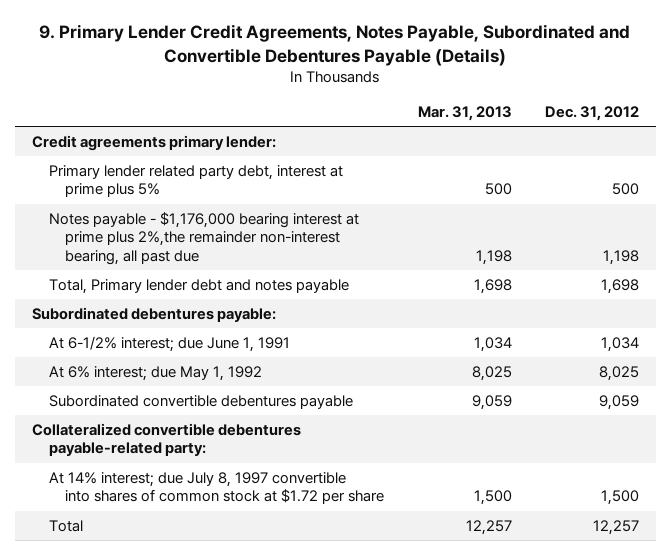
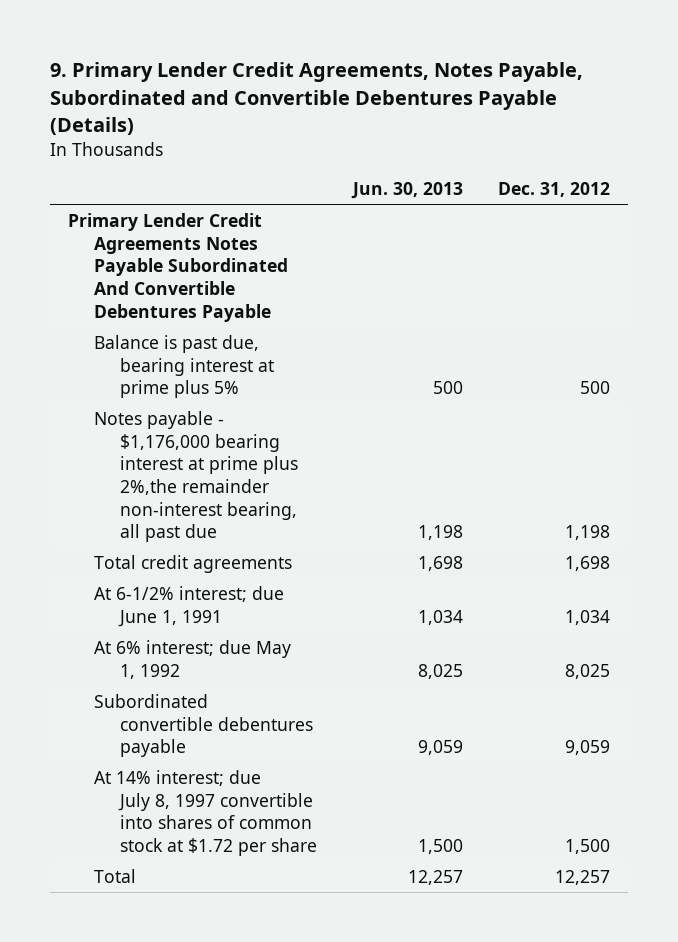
[417,106,512,122] Mar. 31, 2013 -> none
none -> [350,182,463,200] Jun. 30, 2013
[31,134,276,151] Credit agreements primary lender: -> none
[48,164,343,198] Primary lender related party debt, interest at prime plus 5% -> none
none -> [68,212,289,322] Primary Lender Credit Agreements Notes Payable Subordinated And Convertible Debentures Payable
none -> [94,334,275,399] Balance is past due, bearing interest at prime plus 5%
[31,306,276,322] Subordinated debentures payable: -> none
[48,278,349,294] Total, Primary lender debt and notes payable -> [94,554,293,573] Total credit agreements
[31,422,301,457] Collateralized convertible debentures payable-related party: -> none

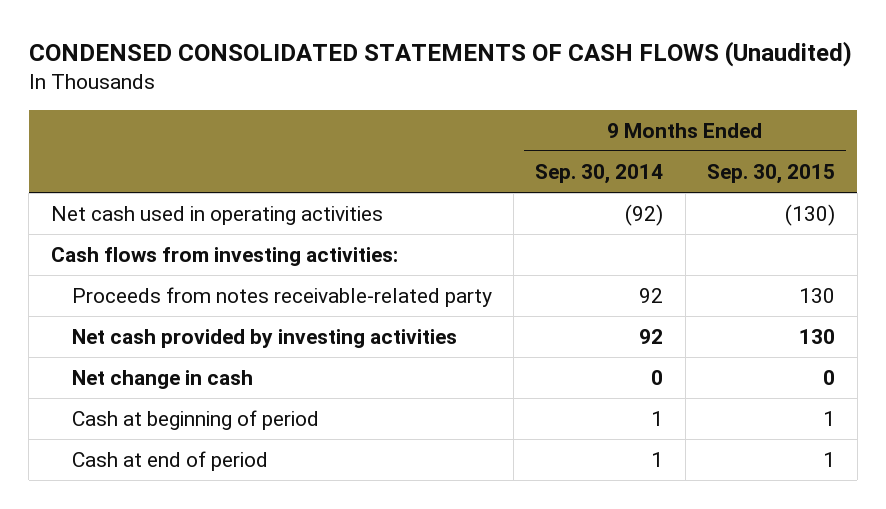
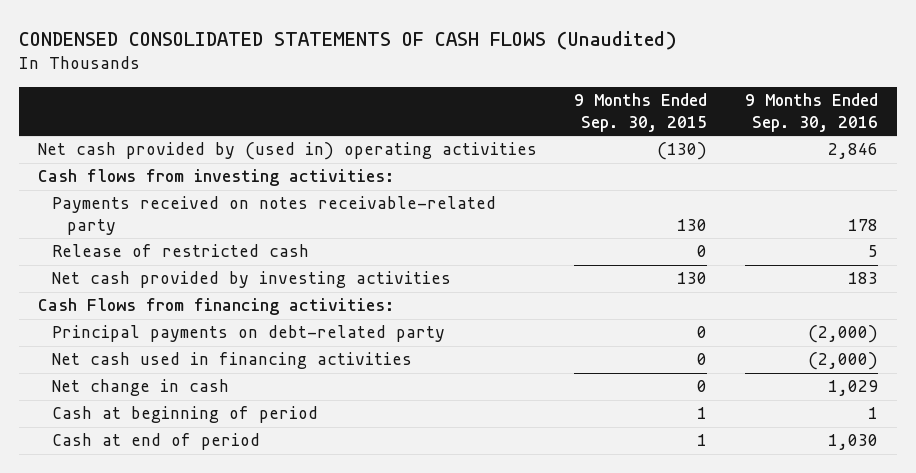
[535,163,664,184] Sep. 30, 2014 -> none
none -> [745,93,879,132] 9 Months Ended Sep. 30, 2016
[50,205,383,225] Net cash used in operating activities -> [37,142,537,161] Net cash provided by (used in) operating activities
[71,286,492,307] Proceeds from notes receivable-related party -> [52,196,497,235] Payments received on notes receivable-related party
none -> [52,244,310,258] Release of restricted cash
none -> [37,298,394,316] Cash Flows from financing activities:
none -> [52,325,446,343] Principal payments on debt-related party
none -> [52,352,413,370] Net cash used in financing activities

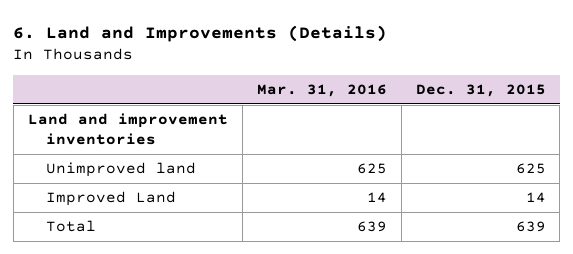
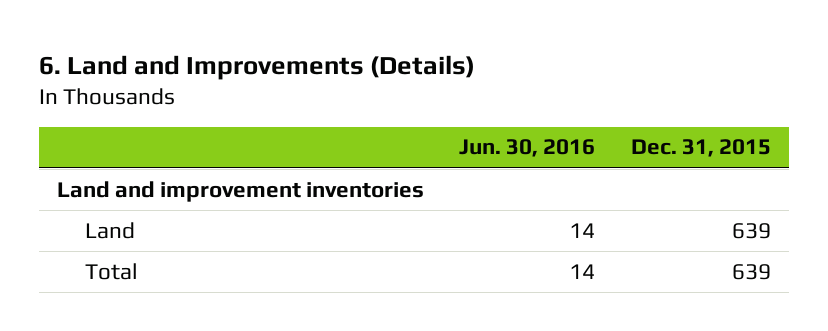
[256,84,387,98] Mar. 31, 2016 -> none
none -> [459,139,596,158] Jun. 30, 2016
[46,191,177,207] Improved Land -> none
[46,162,197,178] Unimproved land -> [85,221,136,239] Land
[515,163,546,175] 625 -> [732,222,772,239] 639

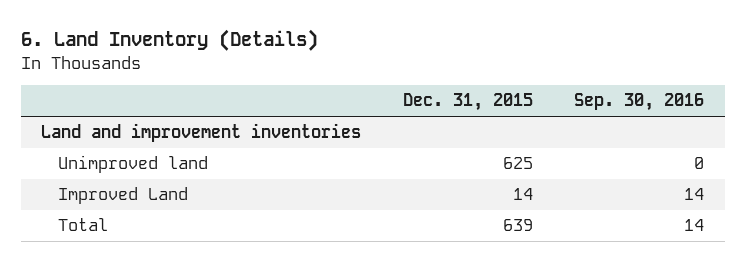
[39,54,476,80] 6. Land and Improvements (Details) -> [20,29,318,52] 6. Land Inventory (Details)
[459,139,596,158] Jun. 30, 2016 -> none
none -> [574,93,705,112] Sep. 30, 2016
[85,221,136,239] Land -> [58,155,209,174] Unimproved land
[732,222,772,239] 639 -> [502,157,533,170] 625
none -> [58,187,189,205] Improved Land

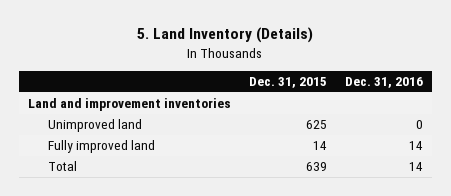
[20,29,318,52] 6. Land Inventory (Details) -> [137,27,314,44] 5. Land Inventory (Details)
[574,93,705,112] Sep. 30, 2016 -> none
none -> [345,77,424,89] Dec. 31, 2016
[58,187,189,205] Improved Land -> [47,140,155,154] Fully improved land

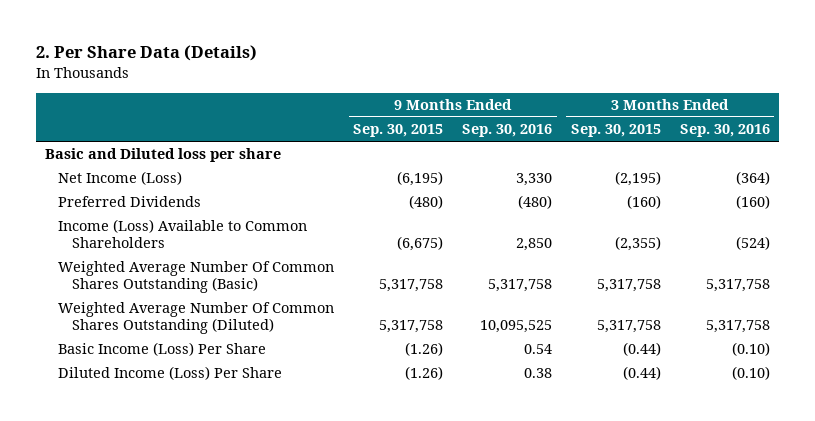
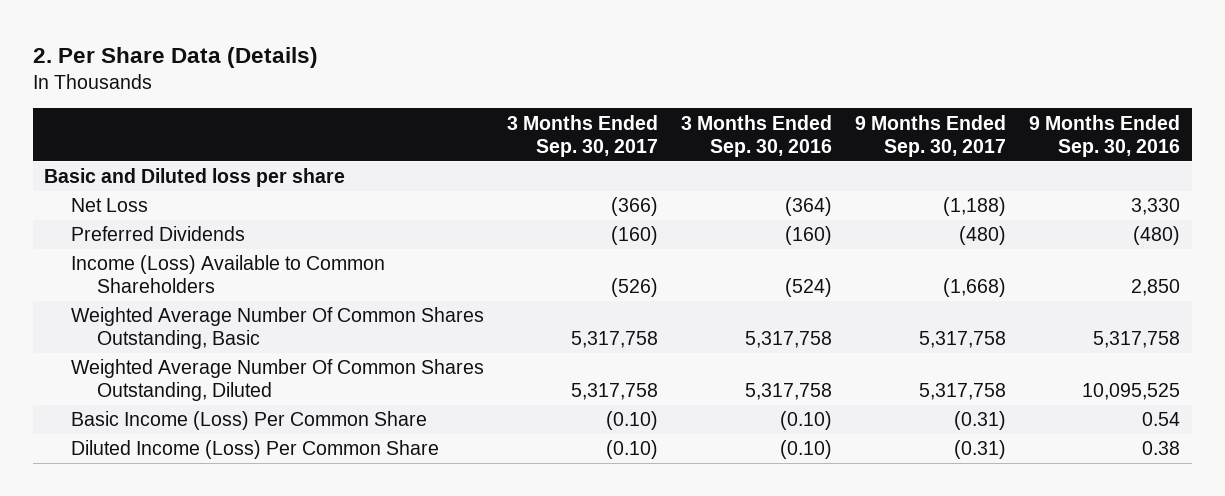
[353,124,444,138] Sep. 30, 2015 -> none
[570,124,661,138] Sep. 30, 2015 -> none
none -> [506,114,658,157] 3 Months Ended Sep. 30, 2017
none -> [855,114,1007,157] 9 Months Ended Sep. 30, 2017
[58,171,183,186] Net Income (Loss) -> [70,198,148,213] Net Loss
[58,261,335,294] Weighted Average Number Of Common Shares Outstanding (Basic) -> [70,307,484,350] Weighted Average Number Of Common Shares Outstanding, Basic
[58,302,335,335] Weighted Average Number Of Common Shares Outstanding (Diluted) -> [70,359,484,402] Weighted Average Number Of Common Shares Outstanding, Diluted
[58,342,267,357] Basic Income (Loss) Per Share -> [70,411,427,431] Basic Income (Loss) Per Common Share
[58,366,283,381] Diluted Income (Loss) Per Share -> [70,440,439,460] Diluted Income (Loss) Per Common Share

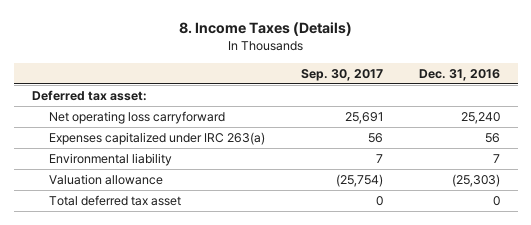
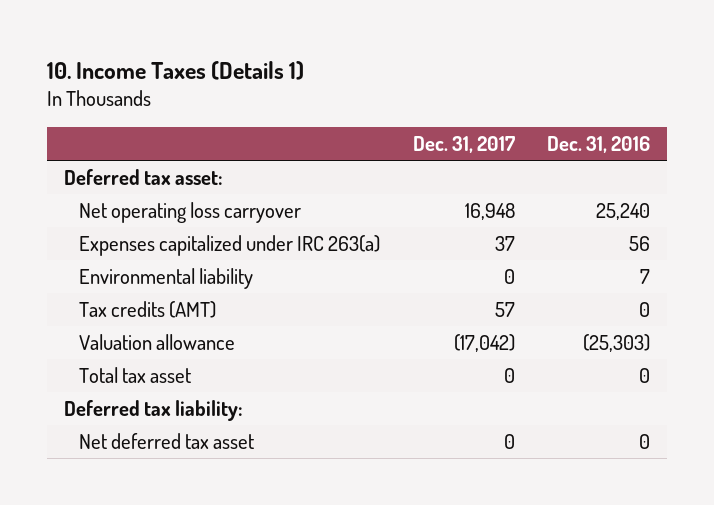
[178,22,352,37] 8. Income Taxes (Details) -> [47,60,305,80] 10. Income Taxes (Details 1)
[301,69,384,82] Sep. 30, 2017 -> none
none -> [412,136,515,154] Dec. 31, 2017
[49,110,226,124] Net operating loss carryforward -> [78,202,301,224] Net operating loss carryover
none -> [78,301,216,319] Tax credits (AMT)
none -> [78,367,191,384] Total tax asset
none -> [63,400,243,422] Deferred tax liability:
[49,194,182,206] Total deferred tax asset -> [78,433,254,450] Net deferred tax asset

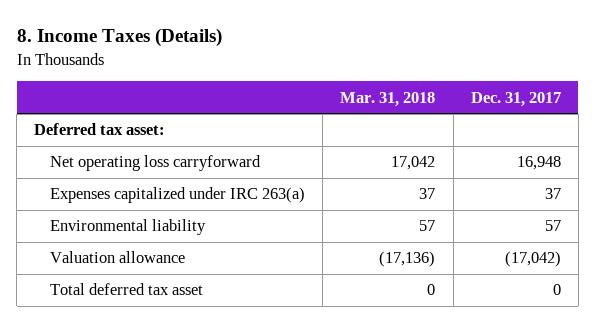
[47,60,305,80] 10. Income Taxes (Details 1) -> [16,28,222,48] 8. Income Taxes (Details)
[547,136,651,154] Dec. 31, 2016 -> none
none -> [340,91,436,107] Mar. 31, 2018
[78,202,301,224] Net operating loss carryover -> [50,155,262,172] Net operating loss carryforward
[78,301,216,319] Tax credits (AMT) -> none
[503,269,515,285] 0 -> [544,220,561,232] 57
[78,367,191,384] Total tax asset -> none
[63,400,243,422] Deferred tax liability: -> none
[78,433,254,450] Net deferred tax asset -> [50,283,204,296] Total deferred tax asset

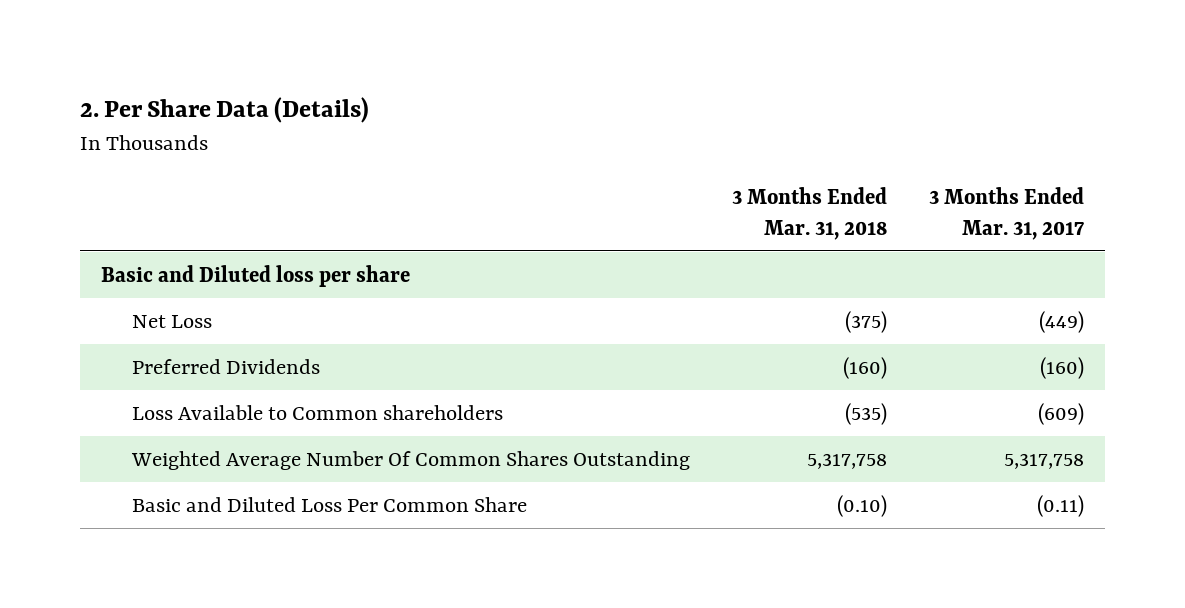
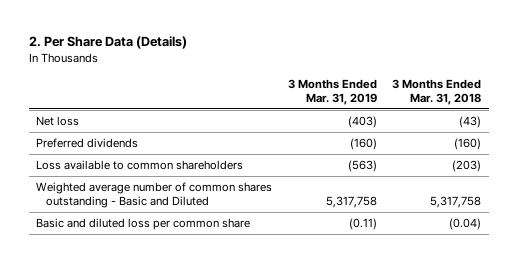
[928,186,1084,240] 3 Months Ended Mar. 31, 2017 -> none
none -> [287,78,377,106] 3 Months Ended Mar. 31, 2019
[101,264,411,287] Basic and Diluted loss per share -> none
[131,314,212,328] Net Loss -> [36,115,80,126] Net loss
[844,310,887,333] (375) -> [459,115,482,128] (43)
[131,358,320,374] Preferred Dividends -> [36,137,139,148] Preferred dividends
[131,404,503,420] Loss Available to Common shareholders -> [36,159,244,170] Loss available to common shareholders
[844,402,887,425] (535) -> [452,159,482,172] (203)
[130,450,690,470] Weighted Average Number Of Common Shares Outstanding -> [36,181,273,208] Weighted average number of common shares outstanding - Basic and Diluted
[131,496,527,512] Basic and Diluted Loss Per Common Share -> [36,217,251,230] Basic and diluted loss per common share
[836,494,887,517] (0.10) -> [449,217,482,230] (0.04)

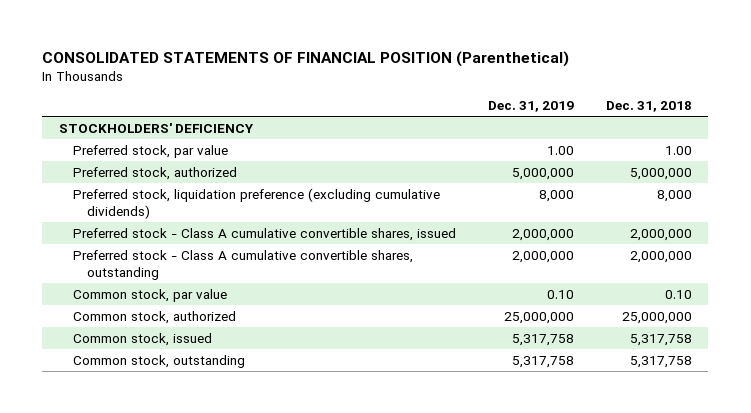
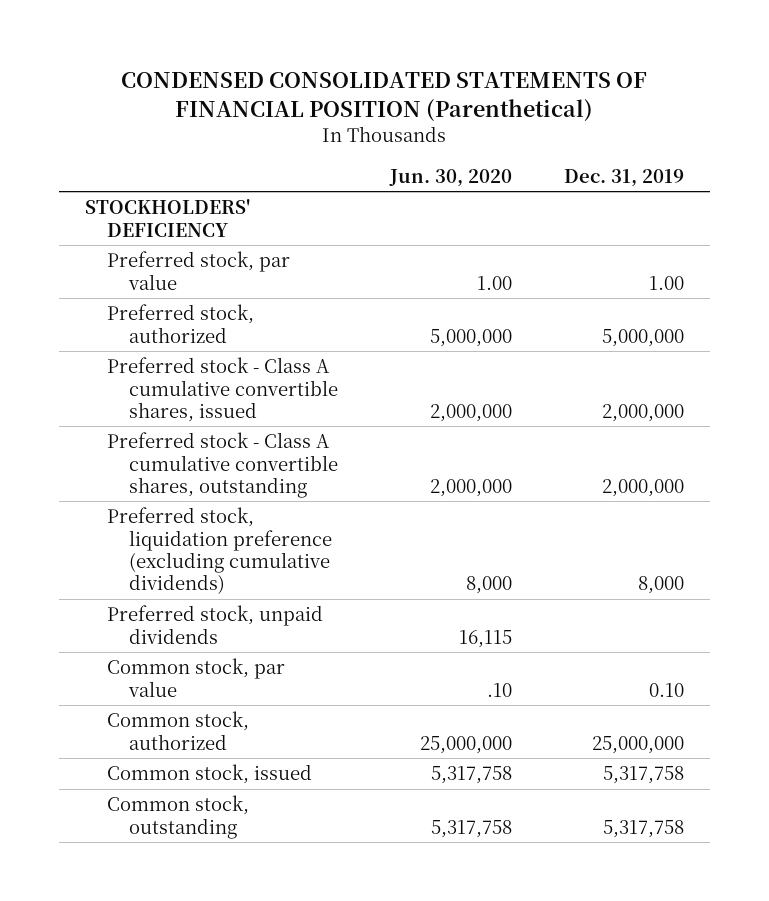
[42,51,570,68] CONSOLIDATED STATEMENTS OF FINANCIAL POSITION (Parenthetical) -> [121,71,648,122] CONDENSED CONSOLIDATED STATEMENTS OF FINANCIAL POSITION (Parenthetical)
[606,100,693,112] Dec. 31, 2018 -> none
none -> [389,168,513,187] Jun. 30, 2020
[72,187,440,219] Preferred stock, liquidation preference (excluding cumulative dividends) -> [106,507,332,594] Preferred stock, liquidation preference (excluding cumulative dividends)
none -> [106,605,323,644] Preferred stock, unpaid dividends

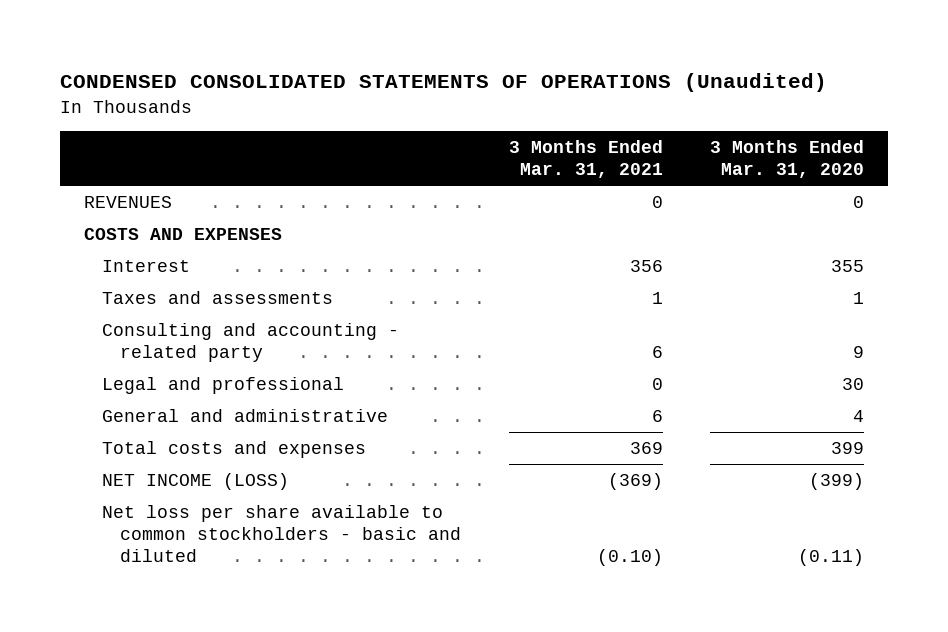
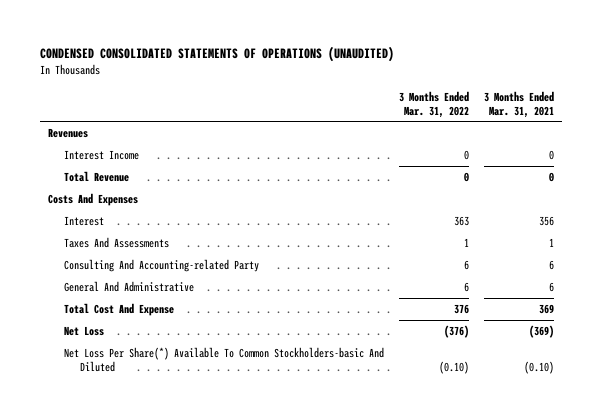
[59,73,827,93] CONDENSED CONSOLIDATED STATEMENTS OF OPERATIONS (Unaudited) -> [40,46,395,63] CONDENSED CONSOLIDATED STATEMENTS OF OPERATIONS (UNAUDITED)
[709,140,864,179] 3 Months Ended Mar. 31, 2020 -> none
none -> [399,90,470,118] 3 Months Ended Mar. 31, 2022
none -> [47,127,88,138] Revenues
none -> [63,149,139,160] Interest Income
[83,196,172,209] REVENUES -> [63,170,129,182] Total Revenue
[83,228,282,241] COSTS AND EXPENSES -> [47,192,138,206] Costs And Expenses
[101,377,344,395] Legal and professional -> none
[101,291,333,305] Taxes and assessments -> [63,236,169,248] Taxes And Assessments
[101,323,399,363] Consulting and accounting - related party -> [63,258,259,272] Consulting And Accounting-related Party
[101,409,388,423] General and administrative -> [63,280,194,292] General And Administrative
[101,441,366,459] Total costs and expenses -> [63,302,174,316] Total Cost And Expense
[101,473,289,491] NET INCOME (LOSS) -> [63,325,104,336] Net Loss
[101,505,462,562] Net loss per share available to common stockholders - basic and diluted -> [63,346,384,372] Net Loss Per Share(*) Available To Common Stockholders-basic And Diluted

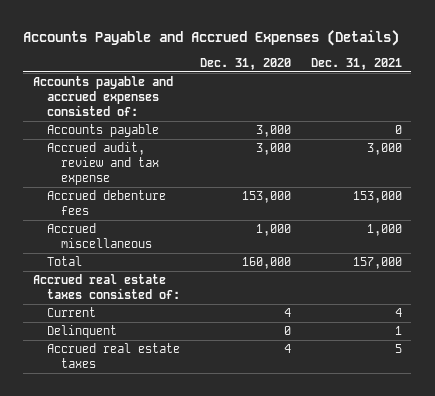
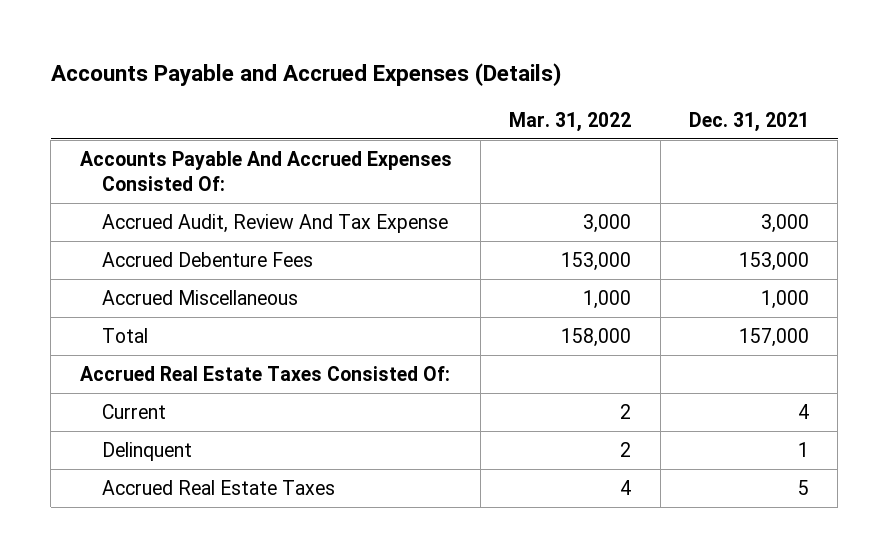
[200,57,292,70] Dec. 31, 2020 -> none
none -> [509,111,632,132] Mar. 31, 2022
[47,124,160,138] Accounts payable -> none
[33,76,174,116] Accounts payable and accrued expenses consisted of: -> [79,150,452,191] Accounts Payable And Accrued Expenses Consisted Of:
[47,142,160,185] Accrued audit, review and tax expense -> [102,213,449,233] Accrued Audit, Review And Tax Expense
[47,190,167,215] Accrued debenture fees -> [102,251,314,267] Accrued Debenture Fees
[47,223,153,248] Accrued miscellaneous -> [102,289,299,305] Accrued Miscellaneous
[33,274,181,299] Accrued real estate taxes consisted of: -> [79,365,450,381] Accrued Real Estate Taxes Consisted Of:
[47,343,181,368] Accrued real estate taxes -> [102,479,336,495] Accrued Real Estate Taxes

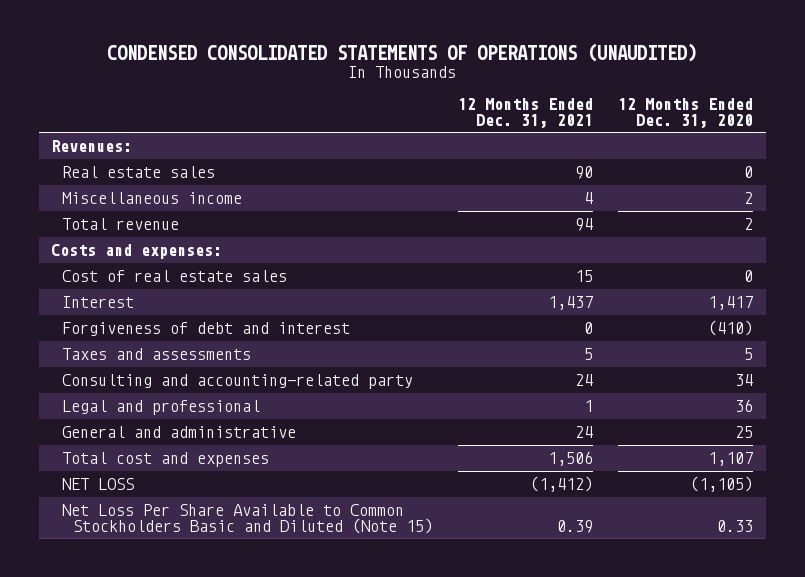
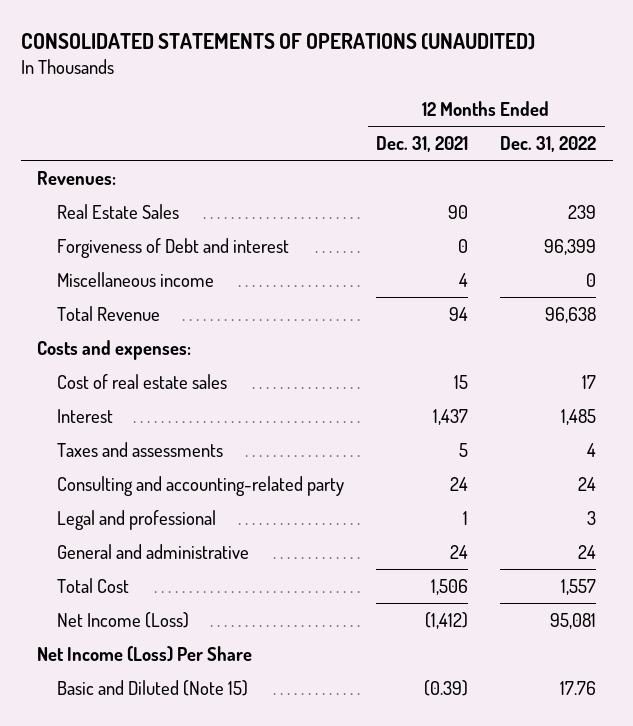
[107,42,698,62] CONDENSED CONSOLIDATED STATEMENTS OF OPERATIONS (UNAUDITED) -> [20,33,535,51] CONSOLIDATED STATEMENTS OF OPERATIONS (UNAUDITED)
[618,97,754,128] 12 Months Ended Dec. 31, 2020 -> none
none -> [500,135,597,152] Dec. 31, 2022
[62,165,216,178] Real estate sales -> [57,203,180,219] Real Estate Sales
none -> [57,237,290,258] Forgiveness of Debt and interest
[62,217,180,230] Total revenue -> [57,305,161,321] Total Revenue
[62,321,351,336] Forgiveness of debt and interest -> none
[62,503,433,534] Net Loss Per Share Available to Common Stockholders Basic and Diluted (Note 15) -> none
[62,451,270,467] Total cost and expenses -> [57,577,130,593] Total Cost
[62,477,135,490] NET LOSS -> [57,611,190,628] Net Income (Loss)
none -> [36,645,252,662] Net Income (Loss) Per Share
none -> [57,679,249,696] Basic and Diluted (Note 15)

